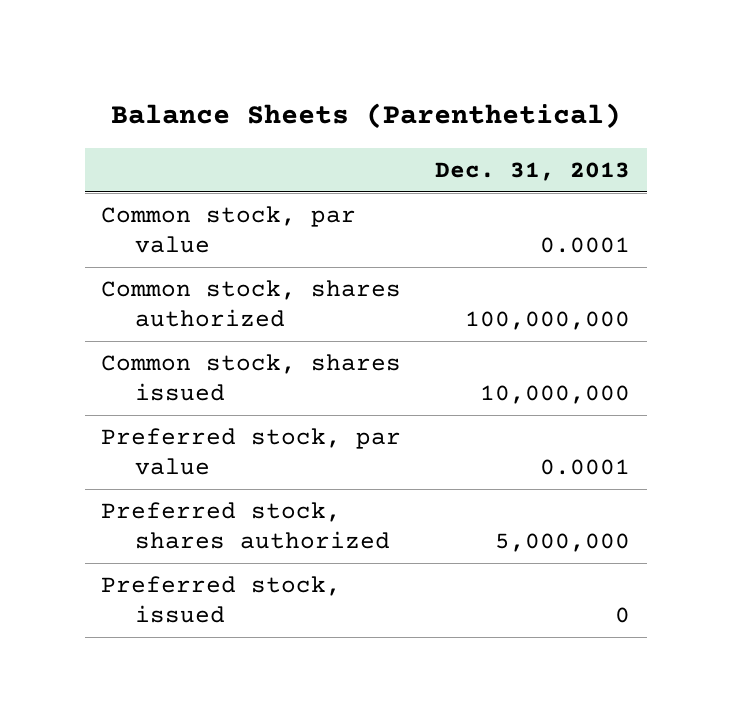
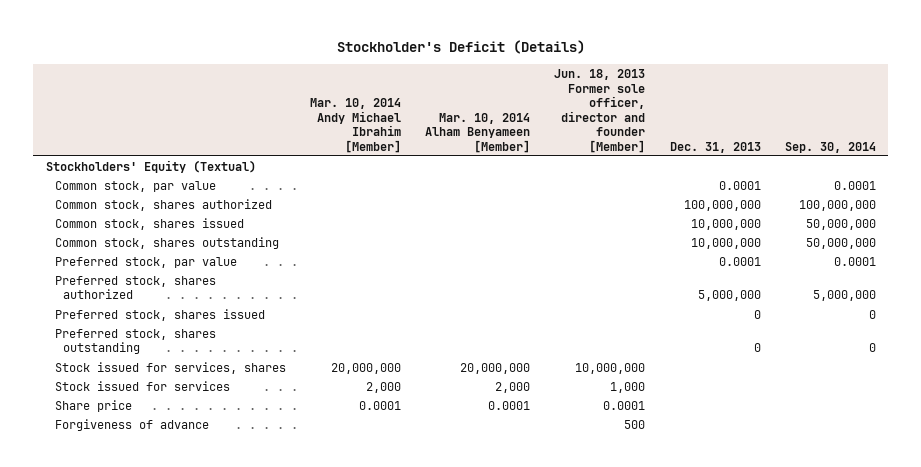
[110,103,621,130] Balance Sheets (Parenthetical) -> [336,40,585,55] Stockholder's Deficit (Details)
none -> [309,98,401,153] Mar. 10, 2014 Andy Michael Ibrahim [Member]
none -> [425,112,531,153] Mar. 10, 2014 Alham Benyameen [Member]
none -> [554,69,646,153] Jun. 18, 2013 Former sole officer, director and founder [Member]
none -> [784,141,876,153] Sep. 30, 2014
none -> [45,159,256,173] Stockholders' Equity (Textual)
none -> [54,236,279,249] Common stock, shares outstanding
[101,576,342,624] Preferred stock, issued -> [54,308,265,321] Preferred stock, shares issued
none -> [54,328,216,355] Preferred stock, shares outstanding
none -> [54,361,286,374] Stock issued for services, shares
none -> [54,380,230,391] Stock issued for services
none -> [54,399,132,412] Share price
none -> [54,418,209,431] Forgiveness of advance

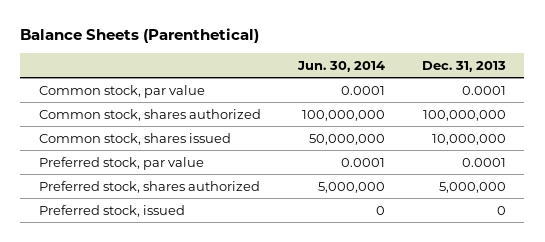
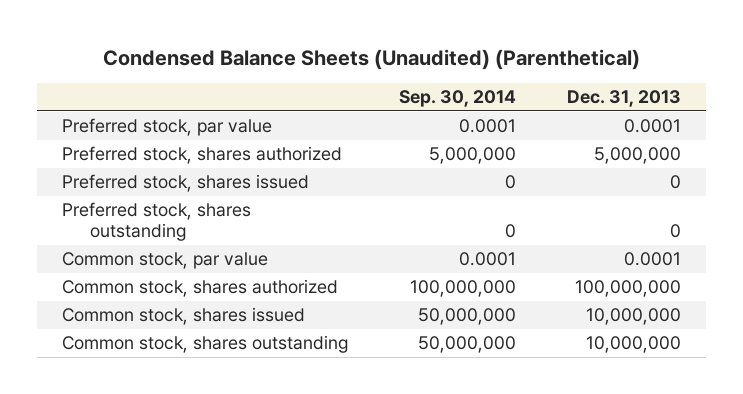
[20,28,260,44] Balance Sheets (Parenthetical) -> [102,48,640,70] Condensed Balance Sheets (Unaudited) (Parenthetical)
[296,60,385,72] Jun. 30, 2014 -> none
none -> [399,89,517,107] Sep. 30, 2014
[38,156,204,170] Preferred stock, par value -> [62,118,273,137] Preferred stock, par value
[38,180,260,193] Preferred stock, shares authorized -> [62,146,343,165] Preferred stock, shares authorized
none -> [62,174,310,193] Preferred stock, shares issued
none -> [62,202,252,242] Preferred stock, shares outstanding
[38,204,185,217] Preferred stock, issued -> none
none -> [62,335,349,354] Common stock, shares outstanding

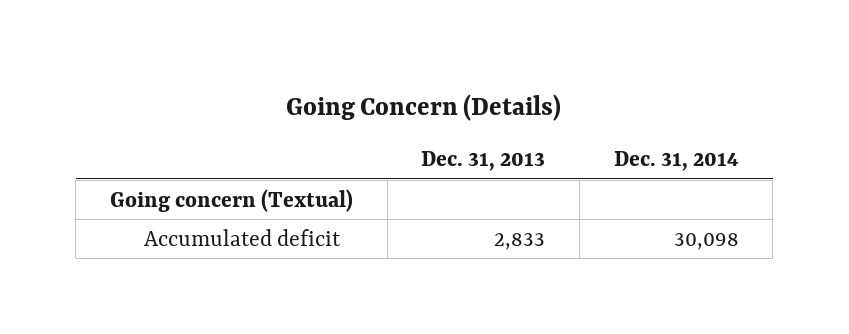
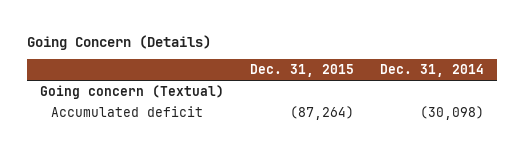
[421,151,546,172] Dec. 31, 2013 -> none
none -> [250,64,355,78] Dec. 31, 2015
[673,232,739,250] 30,098 -> [420,106,485,121] (30,098)

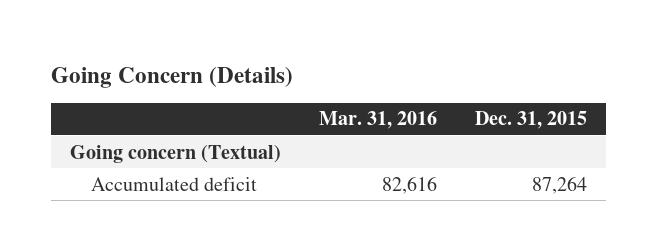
[380,64,485,78] Dec. 31, 2014 -> none
none -> [319,111,438,130] Mar. 31, 2016
[290,106,355,121] (87,264) -> [531,175,587,194] 87,264

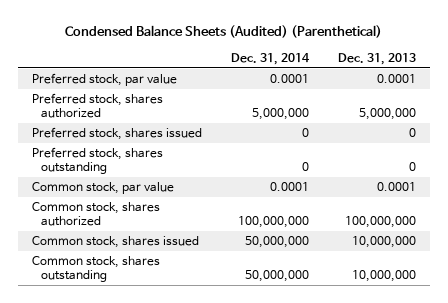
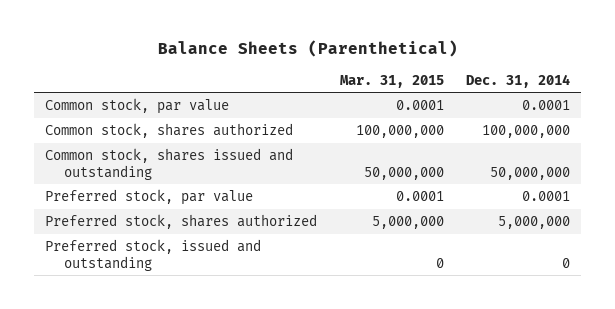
[64,24,382,38] Condensed Balance Sheets (Audited) (Parenthetical) -> [157,40,458,58] Balance Sheets (Parenthetical)
[337,52,416,65] Dec. 31, 2013 -> none
none -> [339,74,444,88] Mar. 31, 2015
[32,127,203,141] Preferred stock, shares issued -> none
[32,147,164,174] Preferred stock, shares outstanding -> none
[32,256,161,282] Common stock, shares outstanding -> none
[32,236,200,249] Common stock, shares issued -> [44,147,293,180] Common stock, shares issued and outstanding
[32,73,178,87] Preferred stock, par value -> [44,188,253,205] Preferred stock, par value
[32,93,164,118] Preferred stock, shares authorized -> [44,213,317,229] Preferred stock, shares authorized
none -> [44,238,261,271] Preferred stock, issued and outstanding

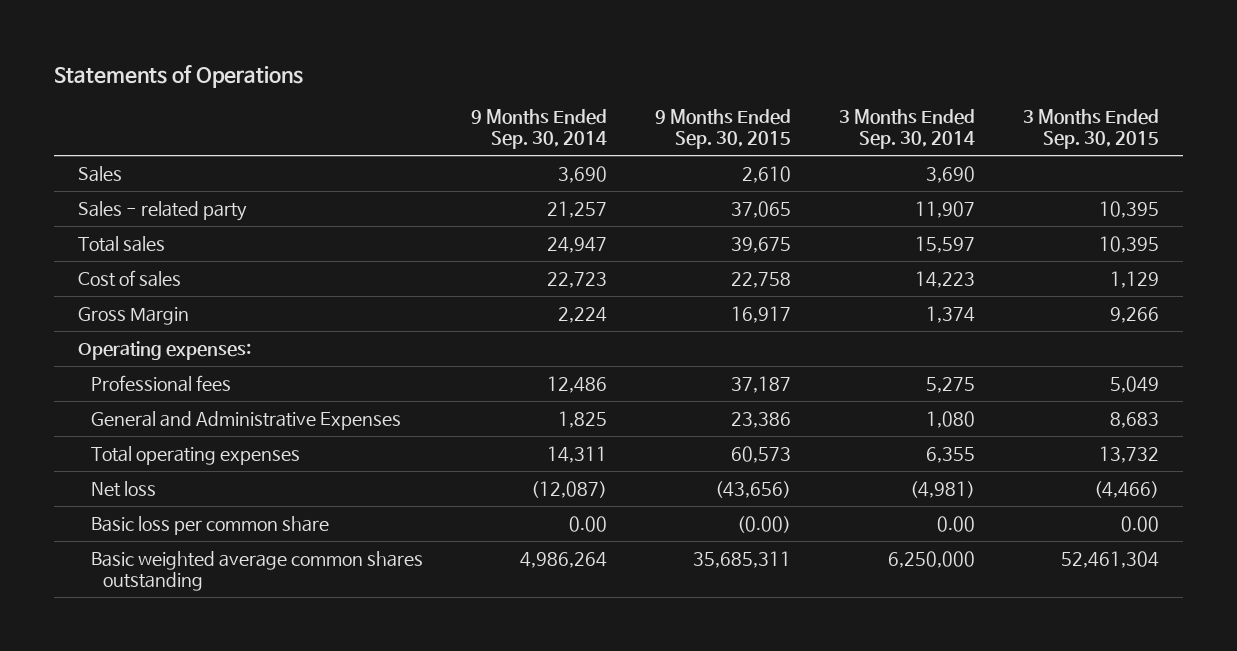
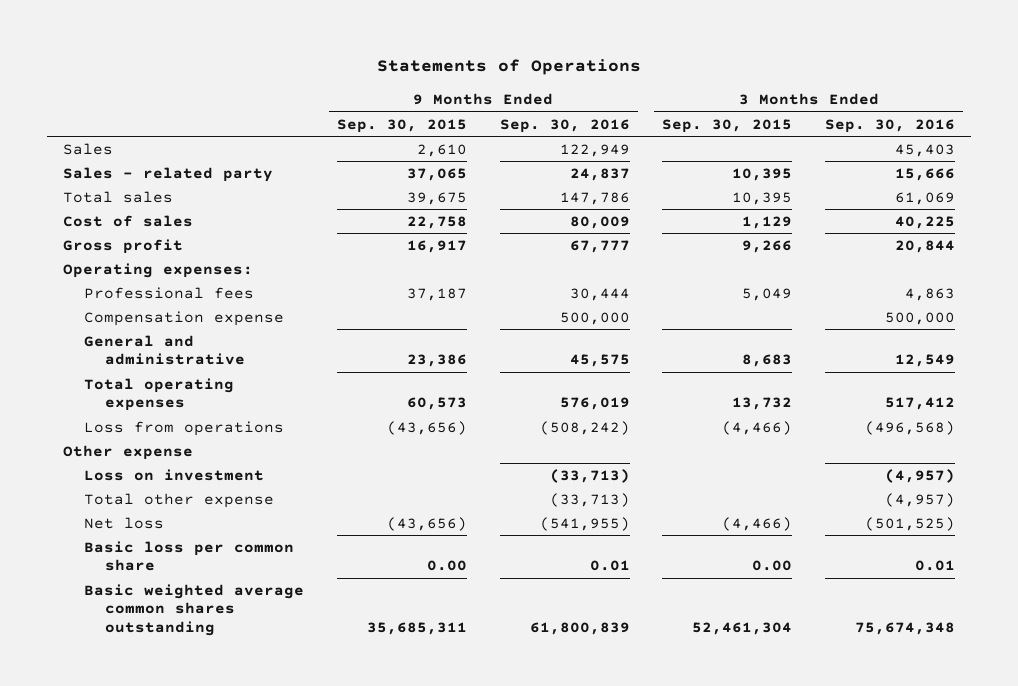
[470,109,607,150] 9 Months Ended Sep. 30, 2014 -> none
[838,109,975,150] 3 Months Ended Sep. 30, 2014 -> none
none -> [499,118,630,133] Sep. 30, 2016
none -> [825,118,956,133] Sep. 30, 2016
[78,306,190,325] Gross Margin -> [63,238,184,254] Gross profit
none -> [84,310,285,326] Compensation expense
[90,410,401,430] General and Administrative Expenses -> [84,334,246,366] General and administrative
none -> [84,420,285,436] Loss from operations
none -> [63,444,194,460] Other expense
none -> [84,468,265,481] Loss on investment
none -> [84,492,275,508] Total other expense
[736,515,791,533] (0.00) -> [426,560,467,572] 0.00

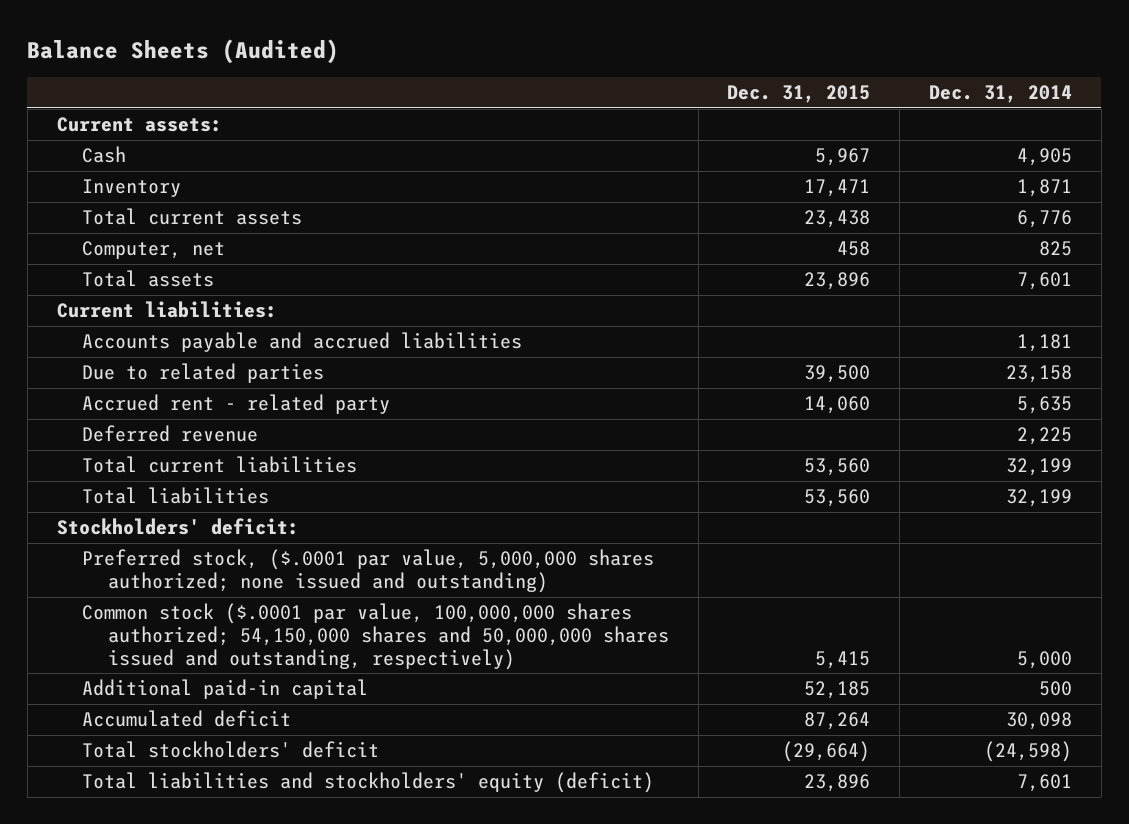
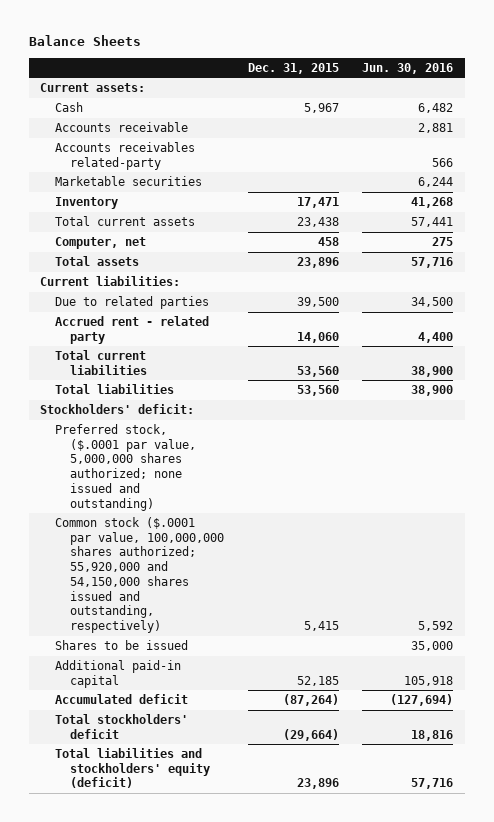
[27,38,340,64] Balance Sheets (Audited) -> [28,35,141,47] Balance Sheets
[928,85,1072,104] Dec. 31, 2014 -> none
none -> [362,62,454,74] Jun. 30, 2016
none -> [55,122,189,133] Accounts receivable
none -> [55,142,196,170] Accounts receivables related-party
none -> [55,176,203,187] Marketable securities
[82,332,523,353] Accounts payable and accrued liabilities -> none
[82,425,259,443] Deferred revenue -> none
[82,603,669,670] Common stock ($.0001 par value, 100,000,000 shares authorized; 54,150,000 shares and 50,000,000 shares issued and outstanding, respectively) -> [55,517,224,633] Common stock ($.0001 par value, 100,000,000 shares authorized; 55,920,000 and 54,150,000 shares issued and outstanding, respectively)
none -> [55,640,189,651] Shares to be issued
[804,712,871,731] 87,264 -> [282,694,339,707] (87,264)

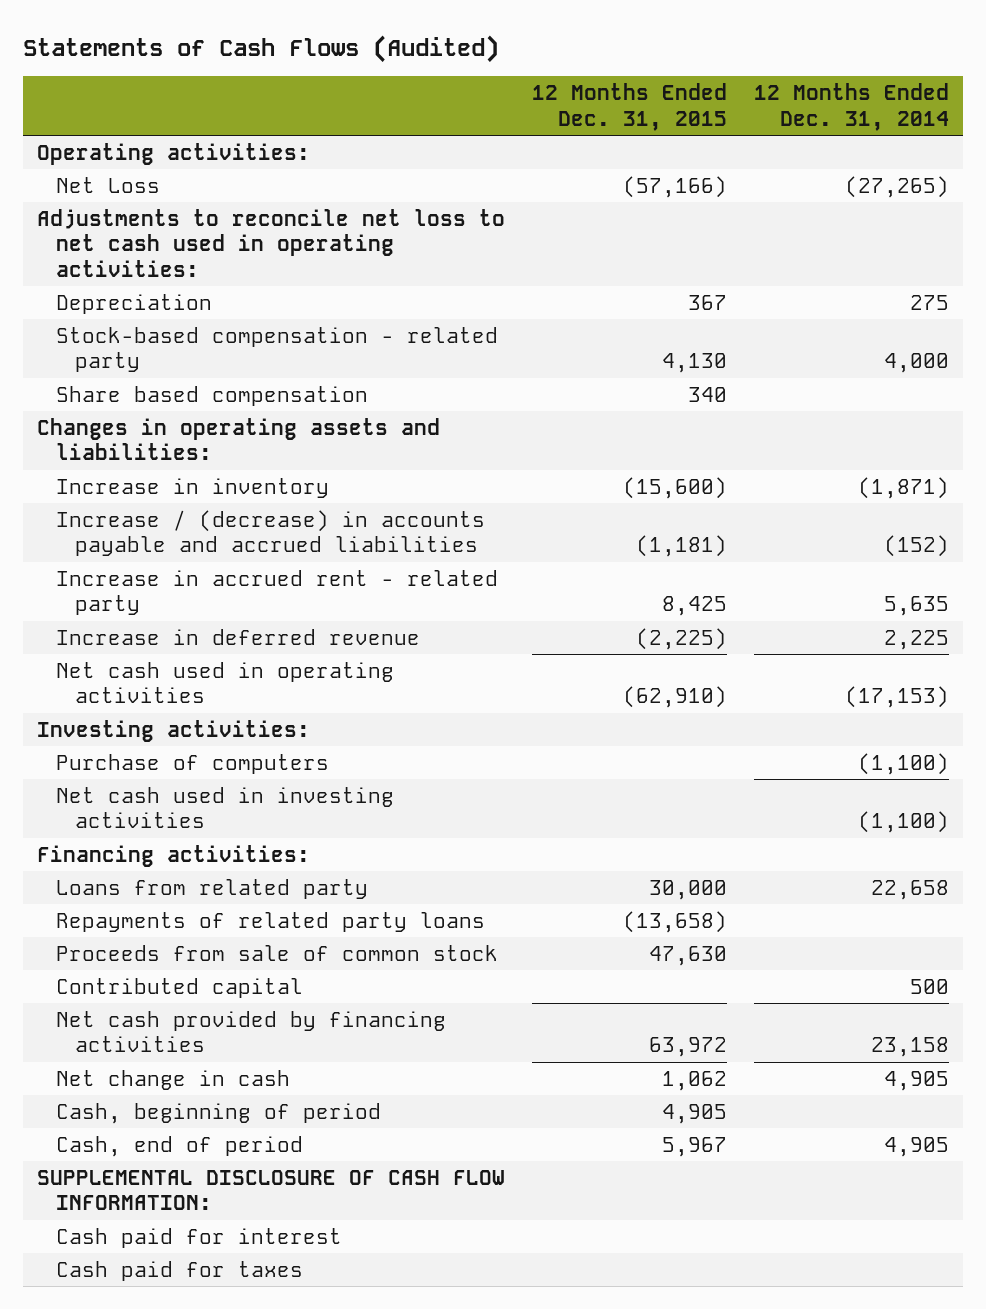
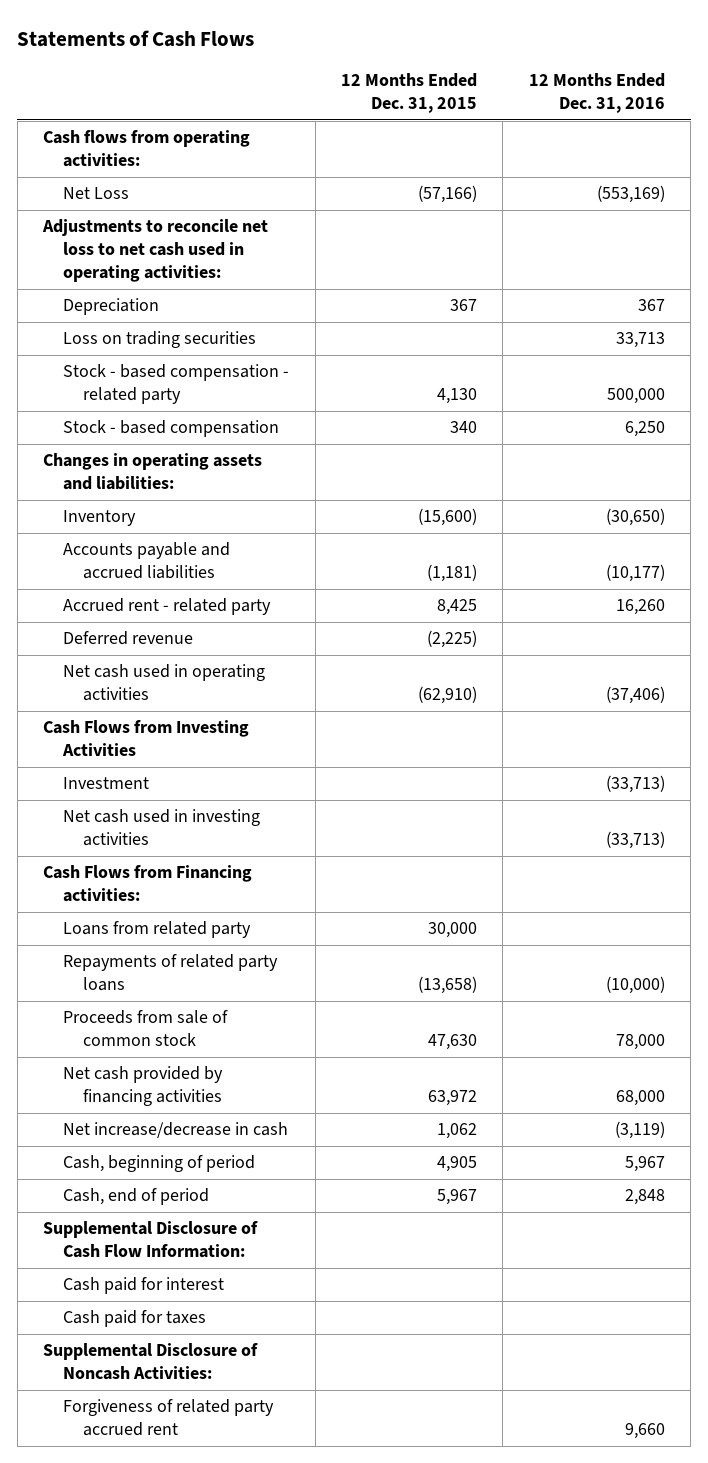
[23,34,500,63] Statements of Cash Flows (Audited) -> [17,29,255,47] Statements of Cash Flows
[754,83,950,131] 12 Months Ended Dec. 31, 2014 -> none
none -> [528,73,665,114] 12 Months Ended Dec. 31, 2016
[36,142,310,165] Operating activities: -> [43,130,251,168] Cash flows from operating activities:
none -> [63,331,257,349] Loss on trading securities
[56,326,499,373] Stock-based compensation - related party -> [63,364,290,405] Stock - based compensation - related party
[56,385,369,406] Share based compensation -> [63,420,280,438] Stock - based compensation
[56,477,330,498] Increase in inventory -> [63,510,137,527] Inventory
[56,509,486,557] Increase / (decrease) in accounts payable and accrued liabilities -> [63,542,231,580] Accounts payable and accrued liabilities
[56,569,499,616] Increase in accrued rent - related party -> [63,598,272,616] Accrued rent - related party
[56,628,421,645] Increase in deferred revenue -> [63,631,194,646] Deferred revenue
[56,753,330,774] Purchase of computers -> none
[36,719,310,742] Investing activities: -> [43,720,250,757] Cash Flows from Investing Activities
none -> [63,777,150,790] Investment
[36,844,310,867] Financing activities: -> [43,865,253,903] Cash Flows from Financing activities:
[56,977,304,998] Contributed capital -> none
[56,1069,291,1090] Net change in cash -> [63,1122,289,1139] Net increase/decrease in cash
[36,1169,505,1211] SUPPLEMENTAL DISCLOSURE OF CASH FLOW INFORMATION: -> [43,1221,259,1259] Supplemental Disclosure of Cash Flow Information:
none -> [43,1343,259,1381] Supplemental Disclosure of Noncash Activities:
none -> [63,1399,275,1437] Forgiveness of related party accrued rent

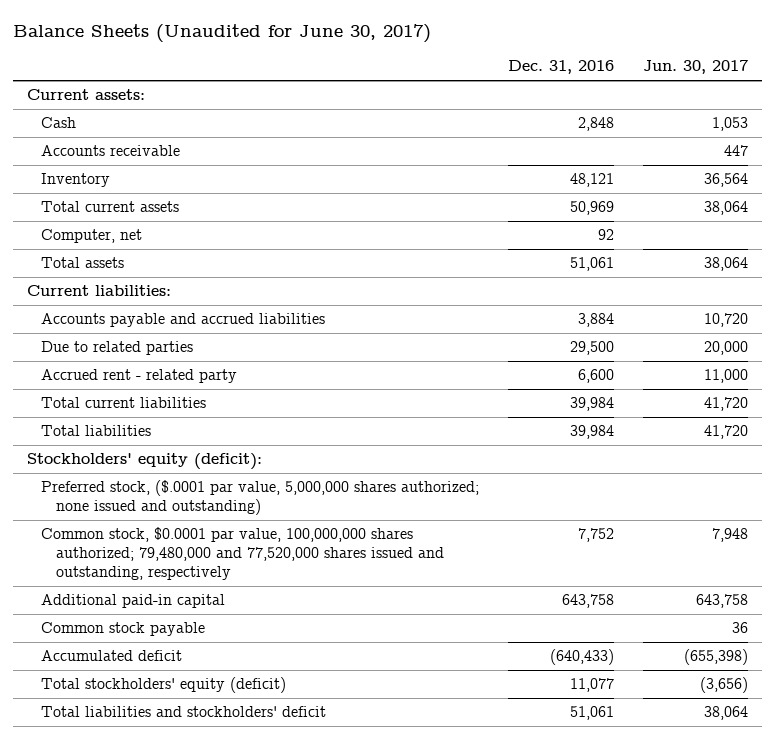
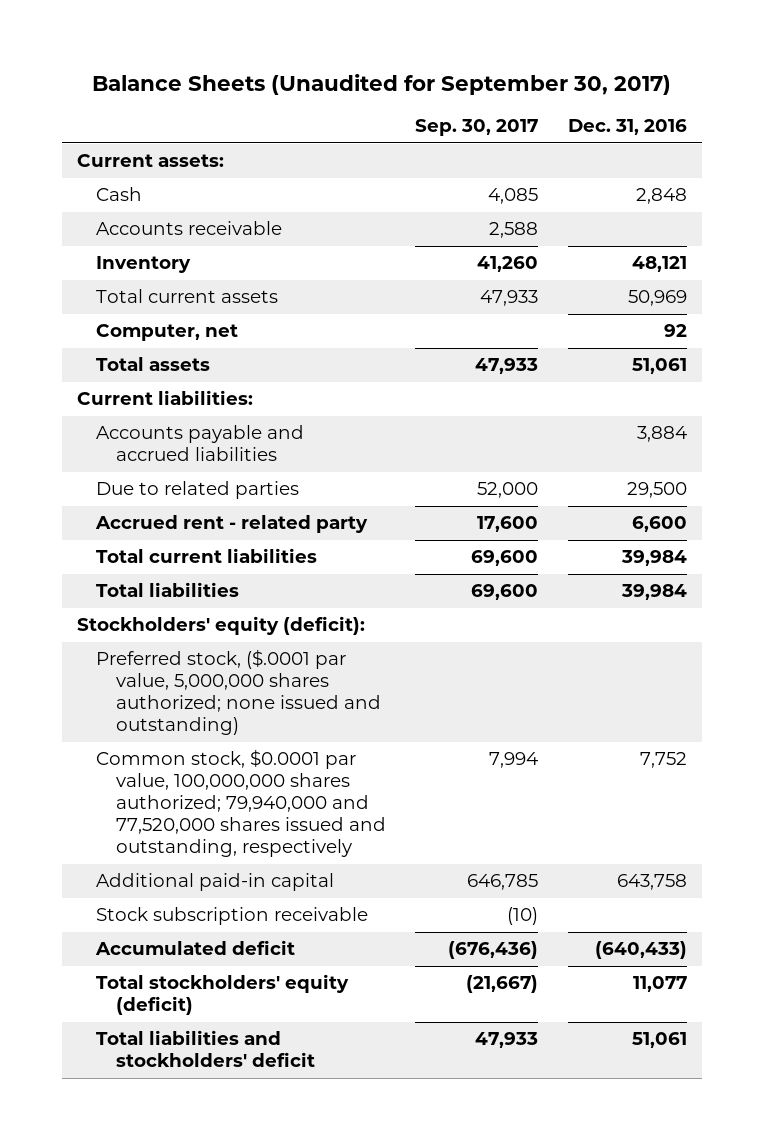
[12,23,431,43] Balance Sheets (Unaudited for June 30, 2017) -> [91,73,671,95] Balance Sheets (Unaudited for September 30, 2017)
[642,60,748,75] Jun. 30, 2017 -> none
none -> [415,119,539,137] Sep. 30, 2017
[41,527,444,581] Common stock, $0.0001 par value, 100,000,000 shares authorized; 79,480,000 and 77,520,000 shares issued and outstanding, respectively -> [96,749,386,858] Common stock, $0.0001 par value, 100,000,000 shares authorized; 79,940,000 and 77,520,000 shares issued and outstanding, respectively
[41,622,206,637] Common stock payable -> none
none -> [96,907,369,926] Stock subscription receivable

